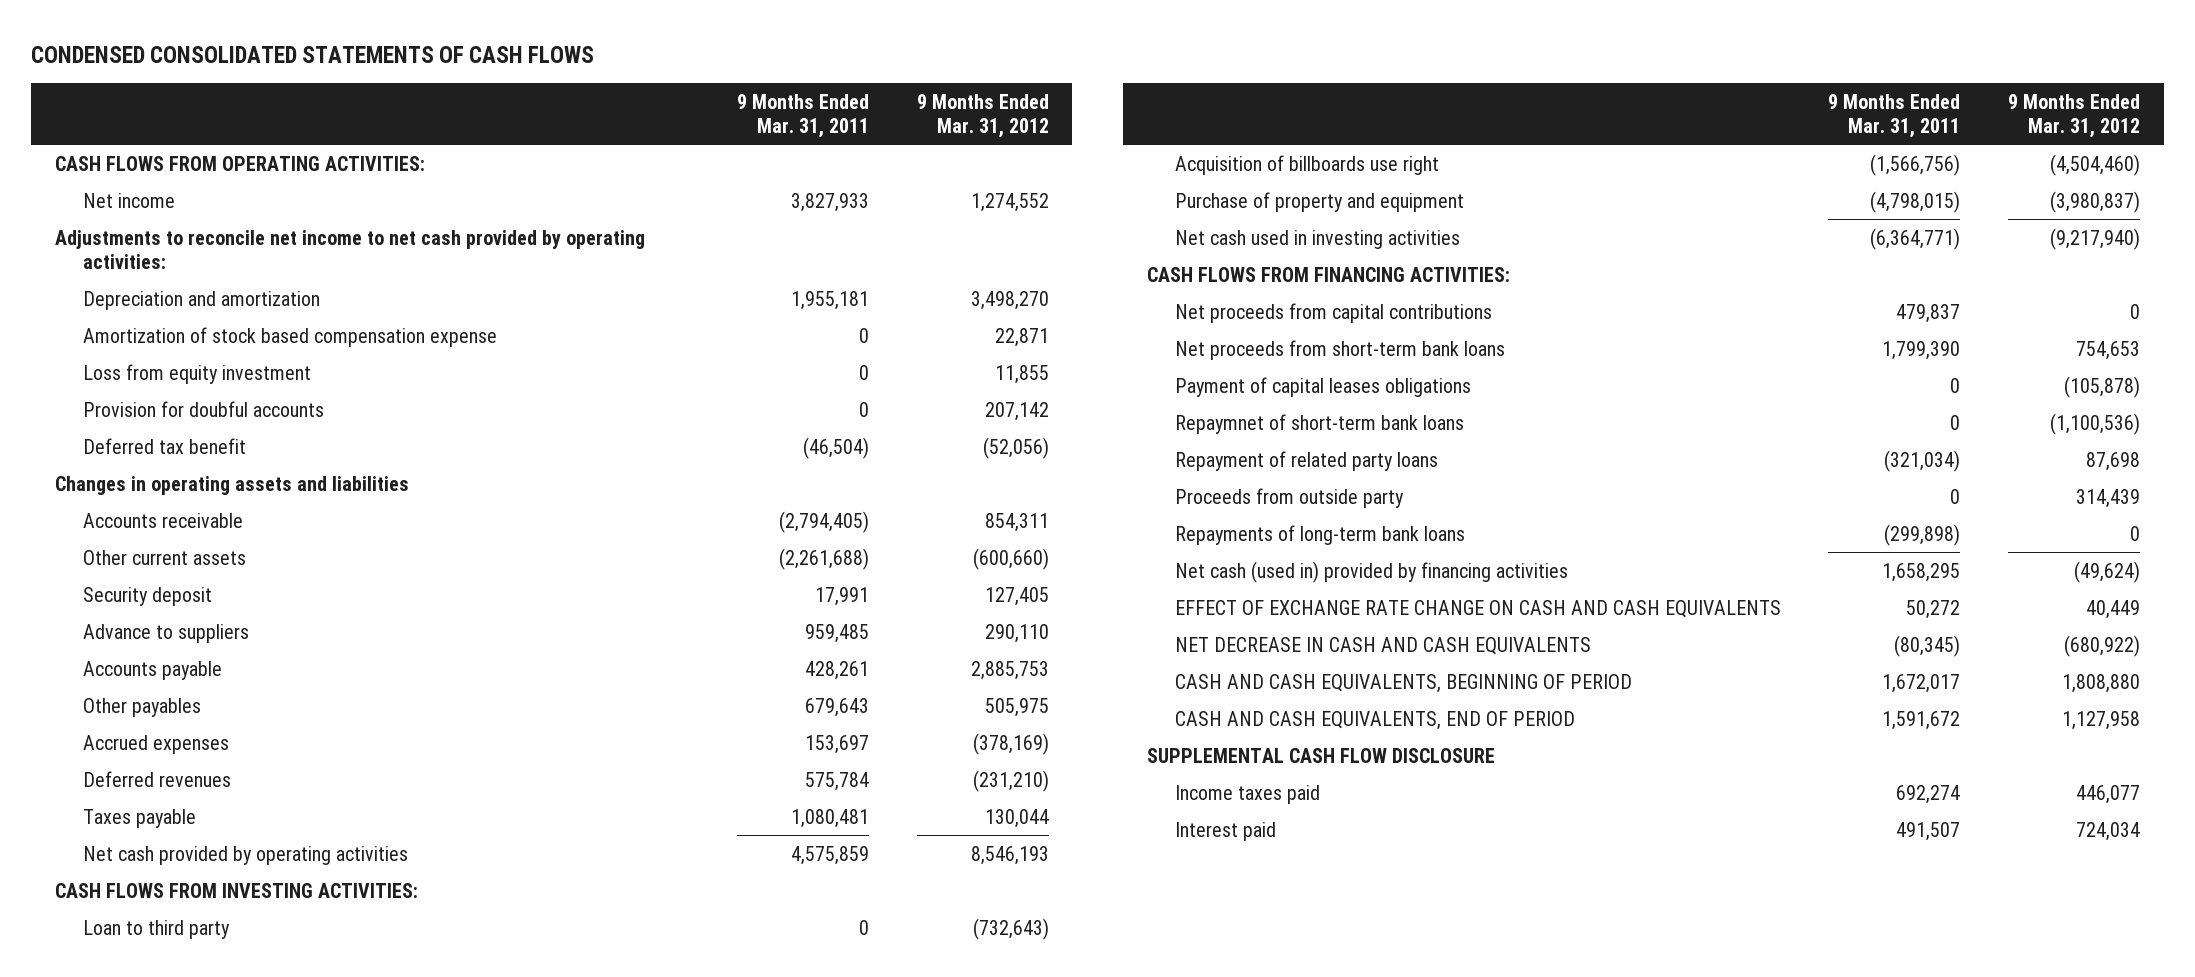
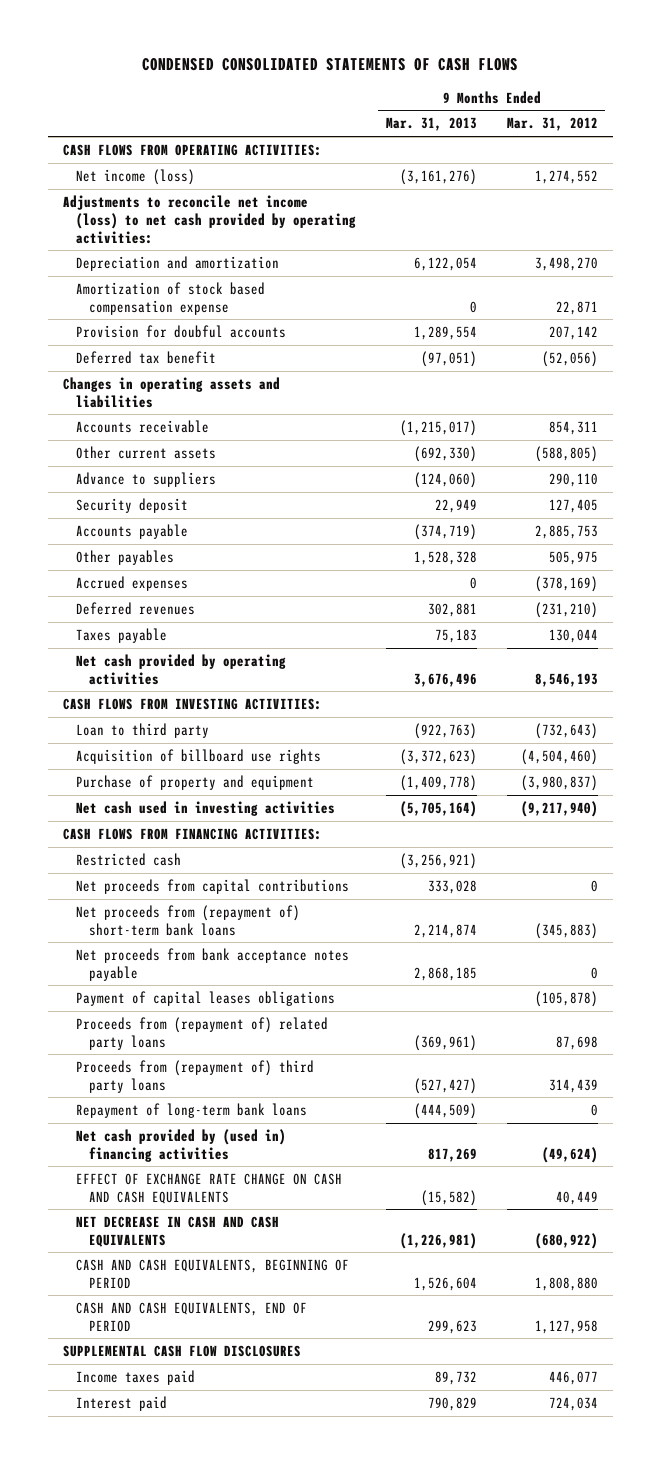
[737,93,870,139] 9 Months Ended Mar. 31, 2011 -> none
none -> [385,117,477,132] Mar. 31, 2013
[83,192,176,208] Net income -> [75,168,195,185] Net income (loss)
[55,229,646,269] Adjustments to reconcile net income to net cash provided by operating activities: -> [62,194,356,244] Adjustments to reconcile net income (loss) to net cash provided by operating activities:
[83,363,312,384] Loss from equity investment -> none
[972,547,1049,570] (600,660) -> [534,445,598,462] (588,805)
[83,586,213,606] Security deposit -> [75,497,188,513] Security deposit
[1174,154,1439,175] Acquisition of billboards use right -> [75,748,321,764] Acquisition of billboard use rights
none -> [75,852,181,866] Restricted cash
[1174,339,1505,360] Net proceeds from short-term bank loans -> [75,904,300,936] Net proceeds from (repayment of) short-term bank loans
[2075,340,2140,360] 754,653 -> [534,922,598,939] (345,883)
none -> [75,947,349,981] Net proceeds from bank acceptance notes payable
[1174,413,1464,434] Repaymnet of short-term bank loans -> none
[1174,450,1438,471] Repayment of related party loans -> [75,1016,328,1050] Proceeds from (repayment of) related party loans
[1174,487,1404,508] Proceeds from outside party -> [75,1059,314,1093] Proceeds from (repayment of) third party loans
[1174,524,1465,545] Repayments of long-term bank loans -> [75,1102,307,1118] Repayment of long-term bank loans
[1174,560,1568,583] Net cash (used in) provided by financing activities -> [75,1128,286,1162] Net cash provided by (used in) financing activities
[1146,747,1495,763] SUPPLEMENTAL CASH FLOW DISCLOSURE -> [62,1344,301,1357] SUPPLEMENTAL CASH FLOW DISCLOSURES

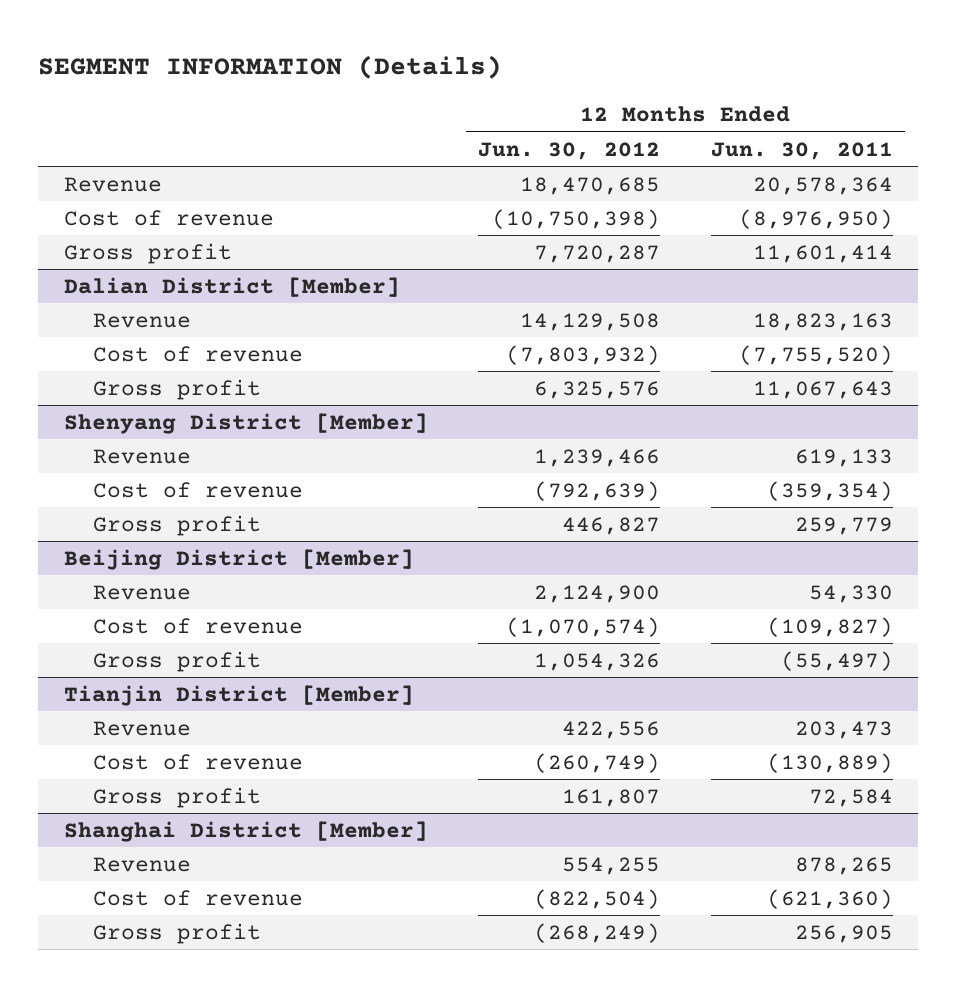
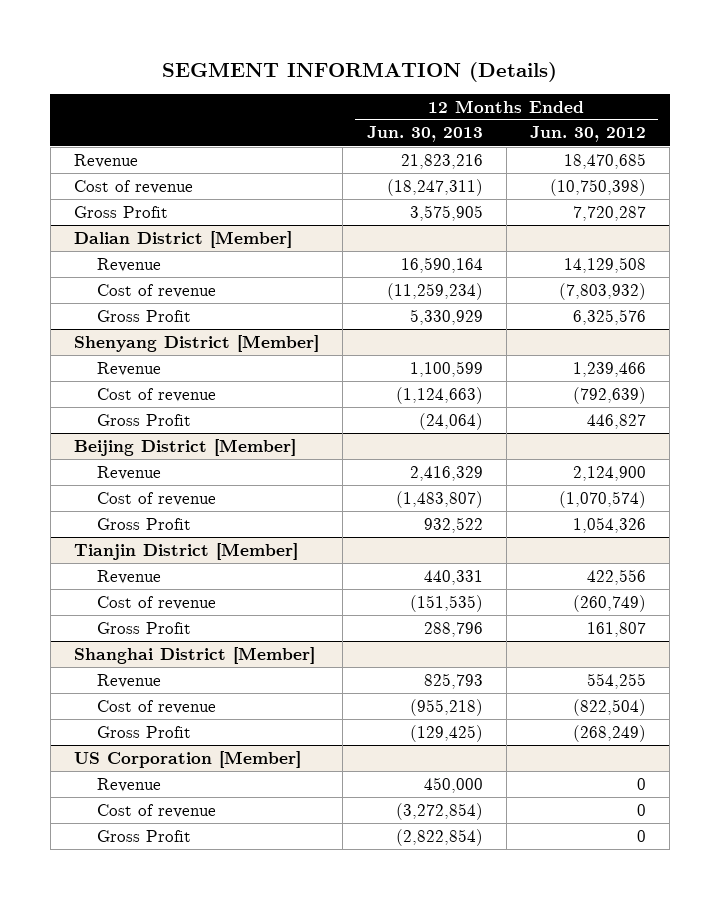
[710,141,893,160] Jun. 30, 2011 -> none
none -> [366,126,483,143] Jun. 30, 2013
[63,242,232,264] Gross profit -> [73,205,168,218] Gross Profit
[93,378,262,400] Gross profit -> [96,309,191,322] Gross Profit
[93,514,262,536] Gross profit -> [96,413,191,426] Gross Profit
[93,650,262,672] Gross profit -> [96,517,191,530] Gross Profit
[93,786,262,808] Gross profit -> [96,621,191,634] Gross Profit
[93,922,262,944] Gross profit -> [96,725,191,738] Gross Profit
none -> [73,750,301,768] US Corporation [Member]
none -> [96,777,161,792] Revenue
none -> [96,803,216,818] Cost of revenue
none -> [96,829,191,842] Gross Profit

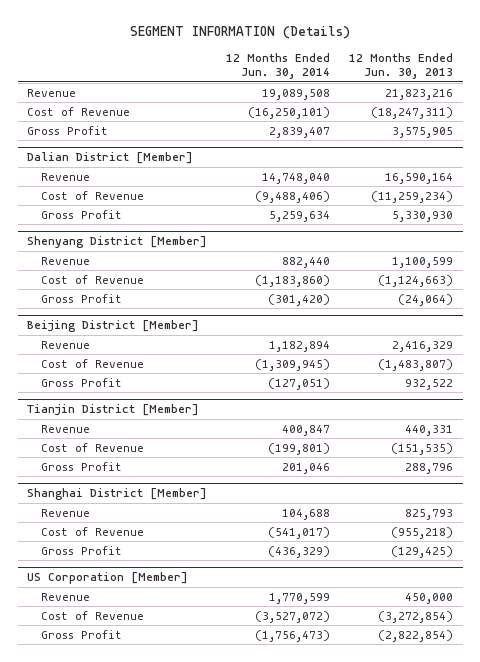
[530,126,647,143] Jun. 30, 2012 -> none
none -> [226,52,331,80] 12 Months Ended Jun. 30, 2014
[73,179,193,194] Cost of revenue -> [27,106,131,116] Cost of Revenue
[96,283,216,298] Cost of revenue -> [40,190,144,200] Cost of Revenue
[409,308,483,325] 5,330,929 -> [392,210,454,222] 5,330,930
[96,387,216,402] Cost of revenue -> [40,274,144,284] Cost of Revenue
[96,491,216,506] Cost of revenue -> [40,358,144,368] Cost of Revenue
[96,595,216,610] Cost of revenue -> [40,442,144,452] Cost of Revenue
[96,699,216,714] Cost of revenue -> [40,526,144,536] Cost of Revenue
[96,803,216,818] Cost of revenue -> [40,610,144,620] Cost of Revenue

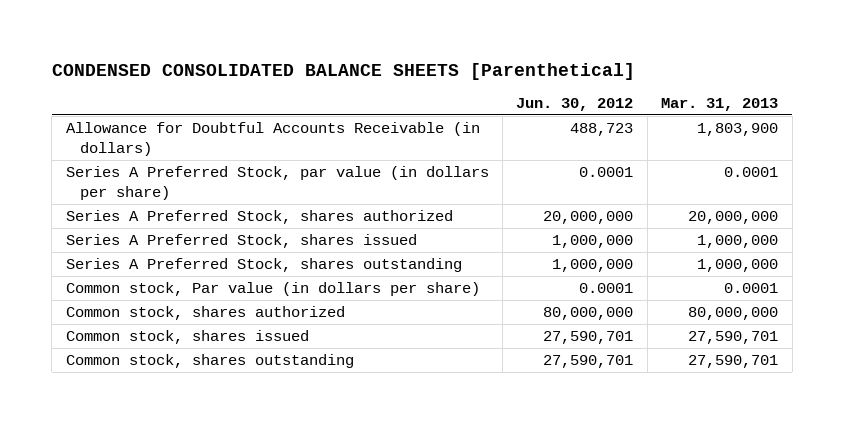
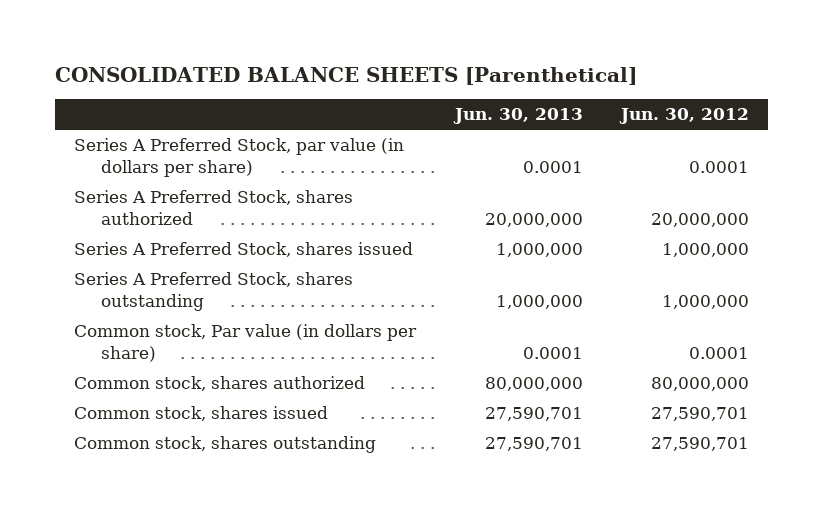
[51,62,635,80] CONDENSED CONSOLIDATED BALANCE SHEETS [Parenthetical] -> [55,66,638,85] CONSOLIDATED BALANCE SHEETS [Parenthetical]
[661,98,779,112] Mar. 31, 2013 -> none
none -> [452,108,583,125] Jun. 30, 2013
[65,121,480,156] Allowance for Doubtful Accounts Receivable (in dollars) -> none

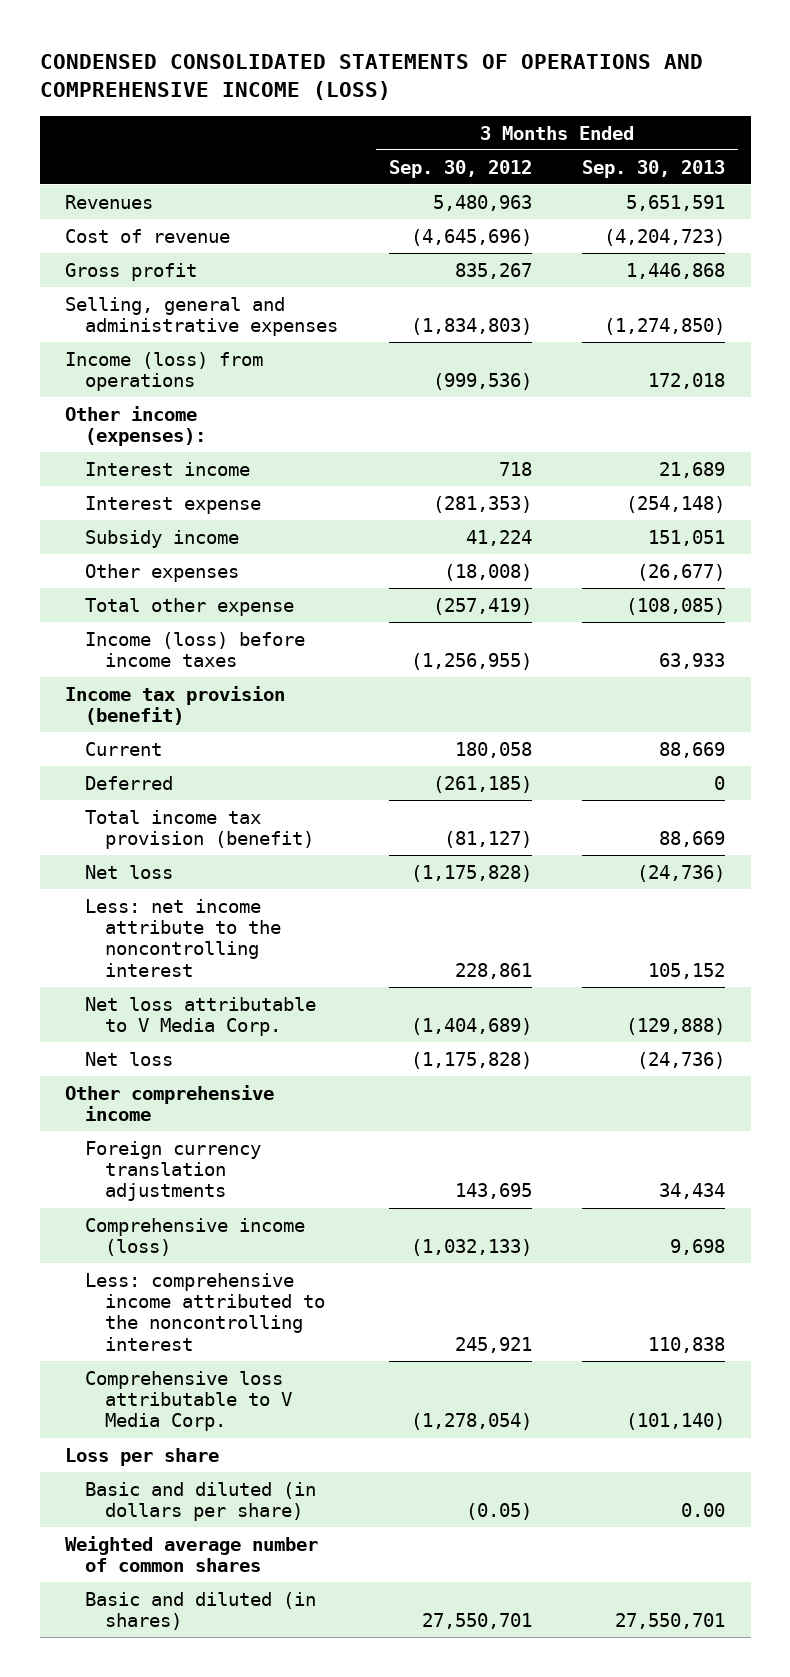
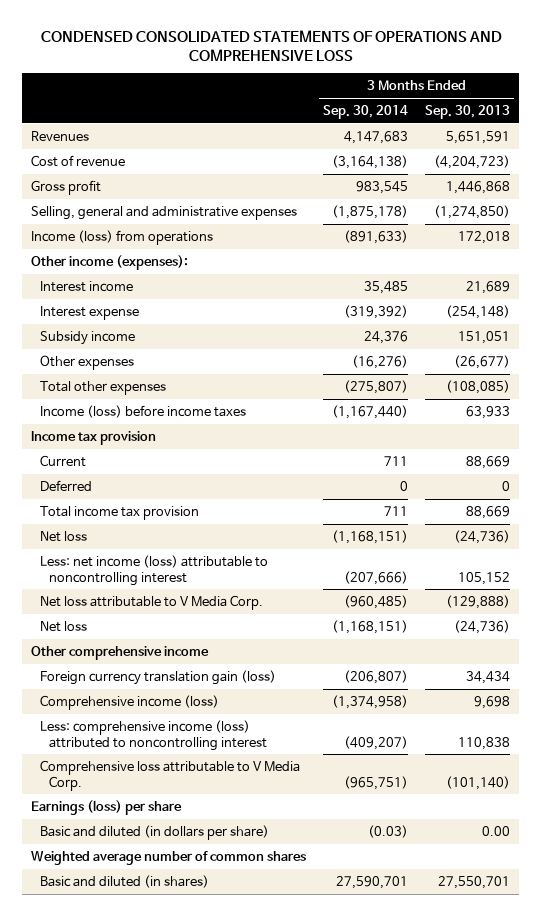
[39,53,703,101] CONDENSED CONSOLIDATED STATEMENTS OF OPERATIONS AND COMPREHENSIVE INCOME (LOSS) -> [40,29,502,61] CONDENSED CONSOLIDATED STATEMENTS OF OPERATIONS AND COMPREHENSIVE LOSS
[388,159,532,178] Sep. 30, 2012 -> none
none -> [323,104,409,119] Sep. 30, 2014
[85,597,295,616] Total other expense -> [39,380,166,395] Total other expenses
[65,685,286,726] Income tax provision (benefit) -> [30,430,156,445] Income tax provision
[85,809,314,850] Total income tax provision (benefit) -> [39,505,199,520] Total income tax provision
[85,898,281,977] Less: net income attribute to the noncontrolling interest -> [39,554,268,586] Less: net income (loss) attributable to noncontrolling interest
[85,1140,262,1202] Foreign currency translation adjustments -> [39,669,276,685] Foreign currency translation gain (loss)
[85,1272,325,1351] Less: comprehensive income attributed to the noncontrolling interest -> [39,719,267,751] Less: comprehensive income (loss) attributed to noncontrolling interest
[65,1447,220,1466] Loss per share -> [30,799,182,815] Earnings (loss) per share

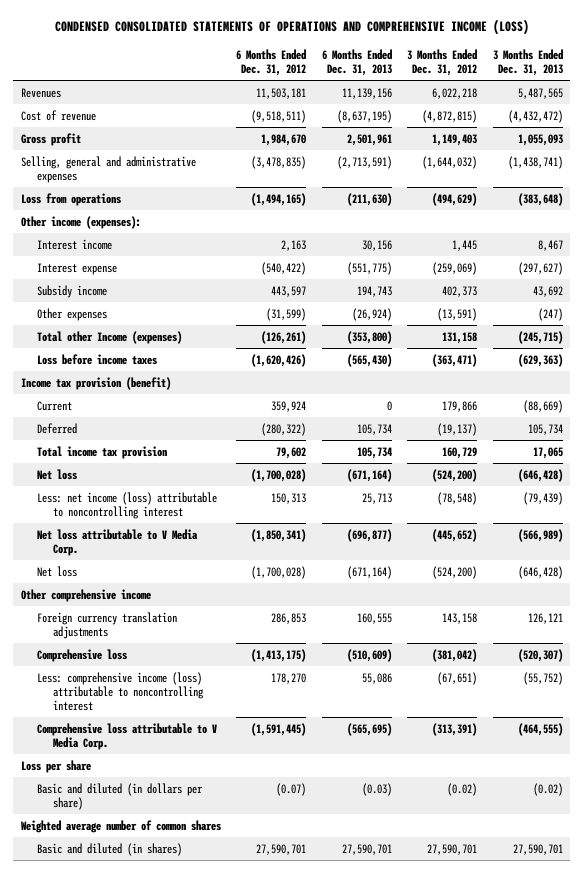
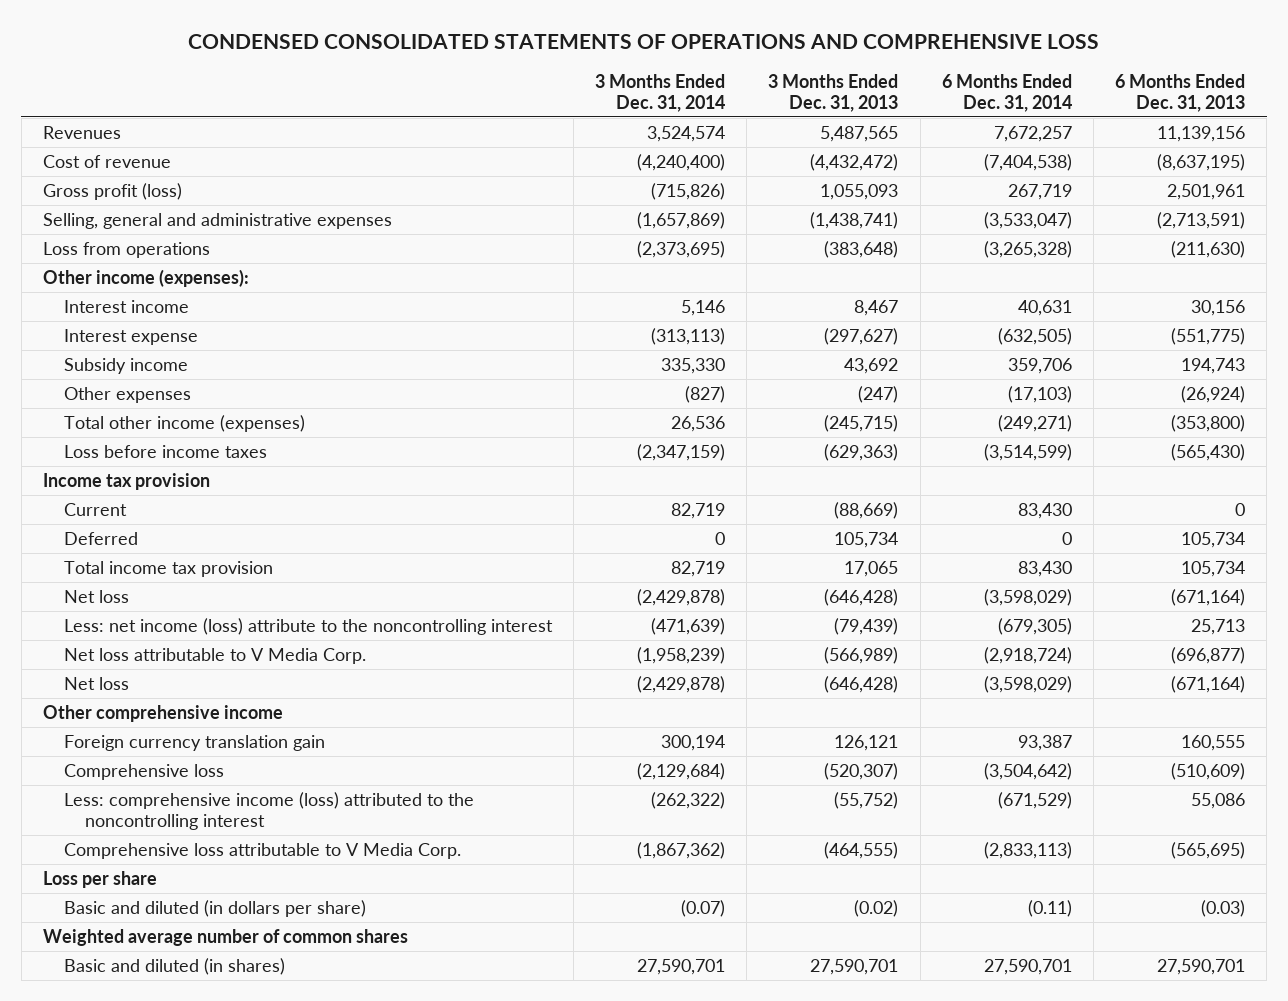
[54,19,529,36] CONDENSED CONSOLIDATED STATEMENTS OF OPERATIONS AND COMPREHENSIVE INCOME (LOSS) -> [188,34,1100,50] CONDENSED CONSOLIDATED STATEMENTS OF OPERATIONS AND COMPREHENSIVE LOSS
[236,48,307,77] 6 Months Ended Dec. 31, 2012 -> none
[407,48,478,77] 3 Months Ended Dec. 31, 2012 -> none
none -> [595,73,726,112] 3 Months Ended Dec. 31, 2014
none -> [941,73,1072,112] 6 Months Ended Dec. 31, 2014
[20,132,81,146] Gross profit -> [42,182,182,200] Gross profit (loss)
[37,330,183,344] Total other Income (expenses) -> [63,414,305,432] Total other income (expenses)
[20,376,171,390] Income tax provision (benefit) -> [42,472,210,490] Income tax provision
[37,491,218,519] Less: net income (loss) attributable to noncontrolling interest -> [63,617,553,635] Less: net income (loss) attribute to the noncontrolling interest
[37,611,178,639] Foreign currency translation adjustments -> [63,734,325,751] Foreign currency translation gain
[37,671,205,711] Less: comprehensive income (loss) attributable to noncontrolling interest -> [63,791,474,830] Less: comprehensive income (loss) attributed to the noncontrolling interest

